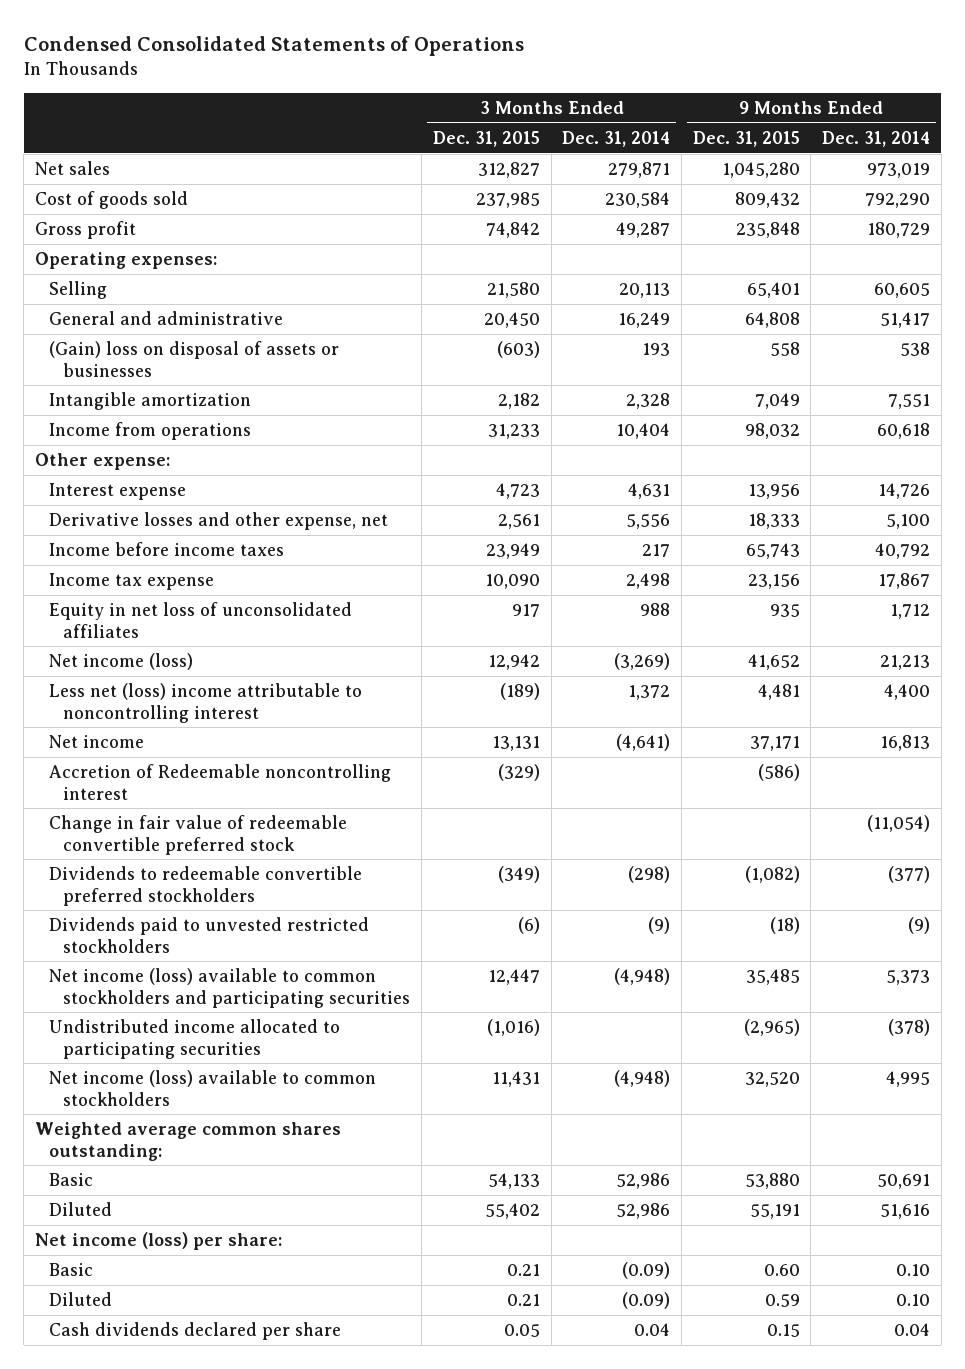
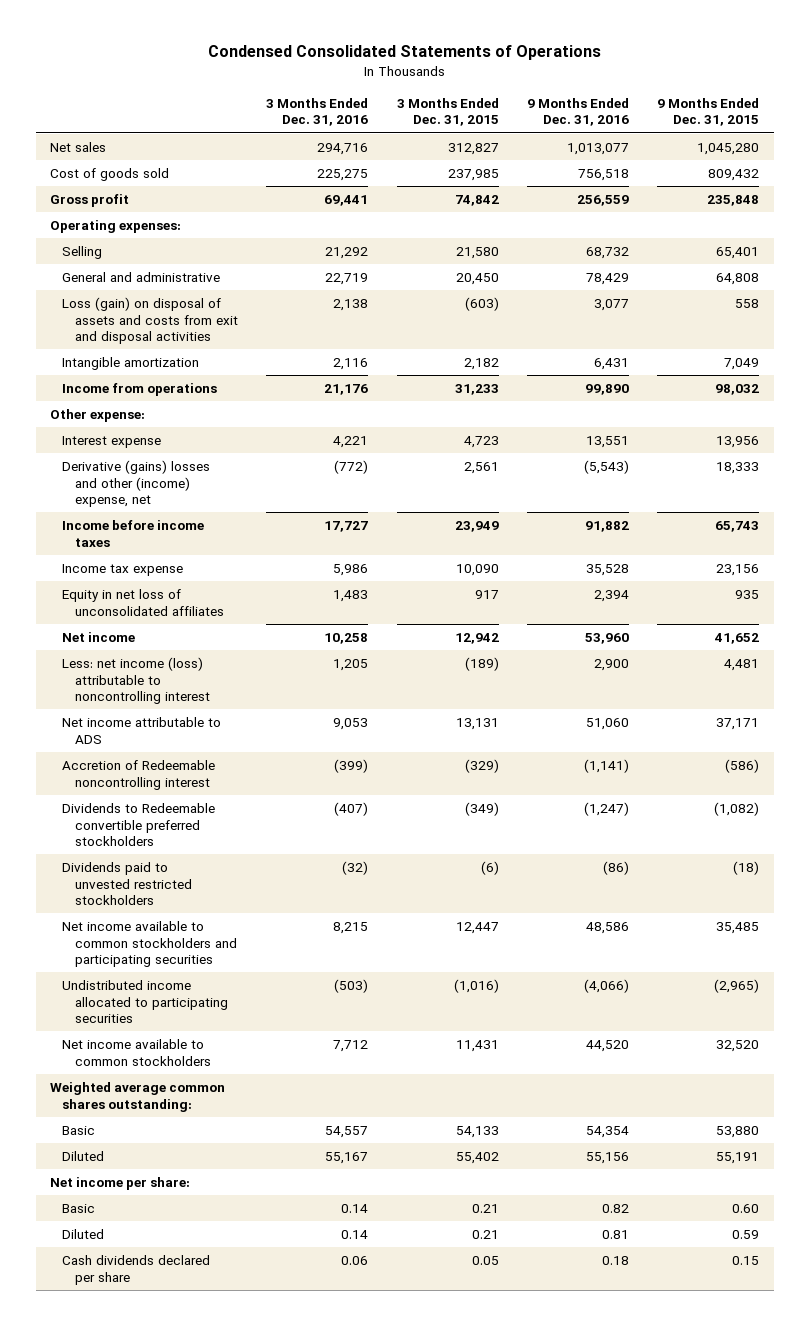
[562,130,671,147] Dec. 31, 2014 -> none
[822,130,931,147] Dec. 31, 2014 -> none
none -> [266,97,369,127] 3 Months Ended Dec. 31, 2016
none -> [526,97,629,127] 9 Months Ended Dec. 31, 2016
[49,341,340,377] (Gain) loss on disposal of assets or businesses -> [62,297,238,345] Loss (gain) on disposal of assets and costs from exit and disposal activities
[49,512,389,531] Derivative losses and other expense, net -> [62,460,211,508] Derivative (gains) losses and other (income) expense, net
[49,653,194,671] Net income (loss) -> [62,632,136,643] Net income
[49,683,363,723] Less net (loss) income attributable to noncontrolling interest -> [62,657,210,705] Less: net income (loss) attributable to noncontrolling interest
[49,735,145,749] Net income -> [62,717,222,744] Net income attributable to ADS
[49,815,348,855] Change in fair value of redeemable convertible preferred stock -> none
[49,866,363,906] Dividends to redeemable convertible preferred stockholders -> [62,803,216,847] Dividends to Redeemable convertible preferred stockholders
[49,968,411,1008] Net income (loss) available to common stockholders and participating securities -> [62,921,237,968] Net income available to common stockholders and participating securities
[49,1070,377,1106] Net income (loss) available to common stockholders -> [62,1039,211,1066] Net income available to common stockholders
[34,1232,282,1251] Net income (loss) per share: -> [50,1177,191,1191] Net income per share:

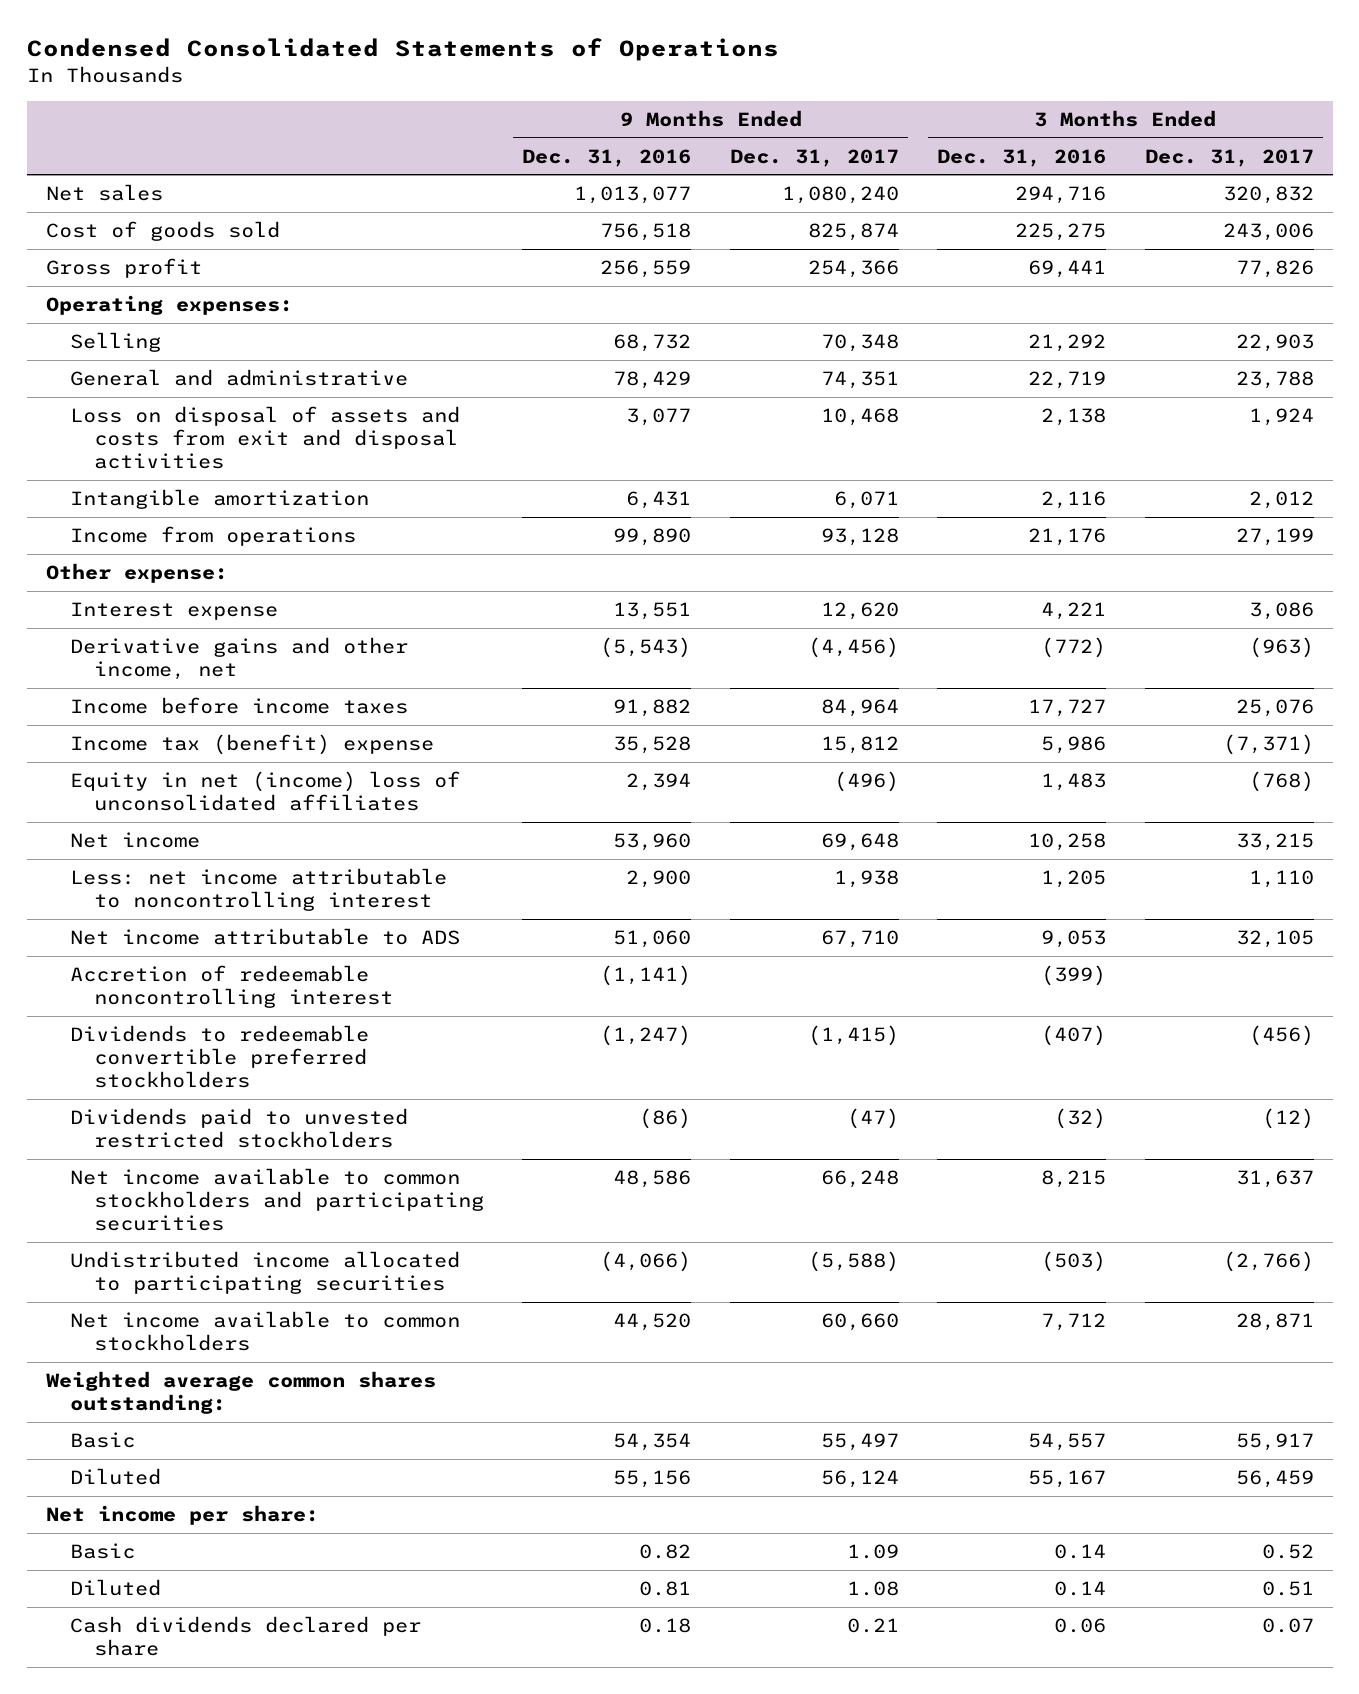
[396,97,499,127] 3 Months Ended Dec. 31, 2015 -> none
[657,97,760,127] 9 Months Ended Dec. 31, 2015 -> none
none -> [729,148,899,167] Dec. 31, 2017
none -> [1144,148,1314,167] Dec. 31, 2017
[62,297,238,345] Loss (gain) on disposal of assets and costs from exit and disposal activities -> [69,406,460,470] Loss on disposal of assets and costs from exit and disposal activities
[62,460,211,508] Derivative (gains) losses and other (income) expense, net -> [69,637,408,681] Derivative gains and other income, net
[62,564,184,577] Income tax expense -> [69,734,434,756] Income tax (benefit) expense
[62,589,224,616] Equity in net loss of unconsolidated affiliates -> [69,771,460,812] Equity in net (income) loss of unconsolidated affiliates
[62,657,210,705] Less: net income (loss) attributable to noncontrolling interest -> [69,868,447,912] Less: net income attributable to noncontrolling interest
[62,760,216,790] Accretion of Redeemable noncontrolling interest -> [69,965,394,1009] Accretion of redeemable noncontrolling interest
[62,803,216,847] Dividends to Redeemable convertible preferred stockholders -> [69,1025,369,1089] Dividends to redeemable convertible preferred stockholders

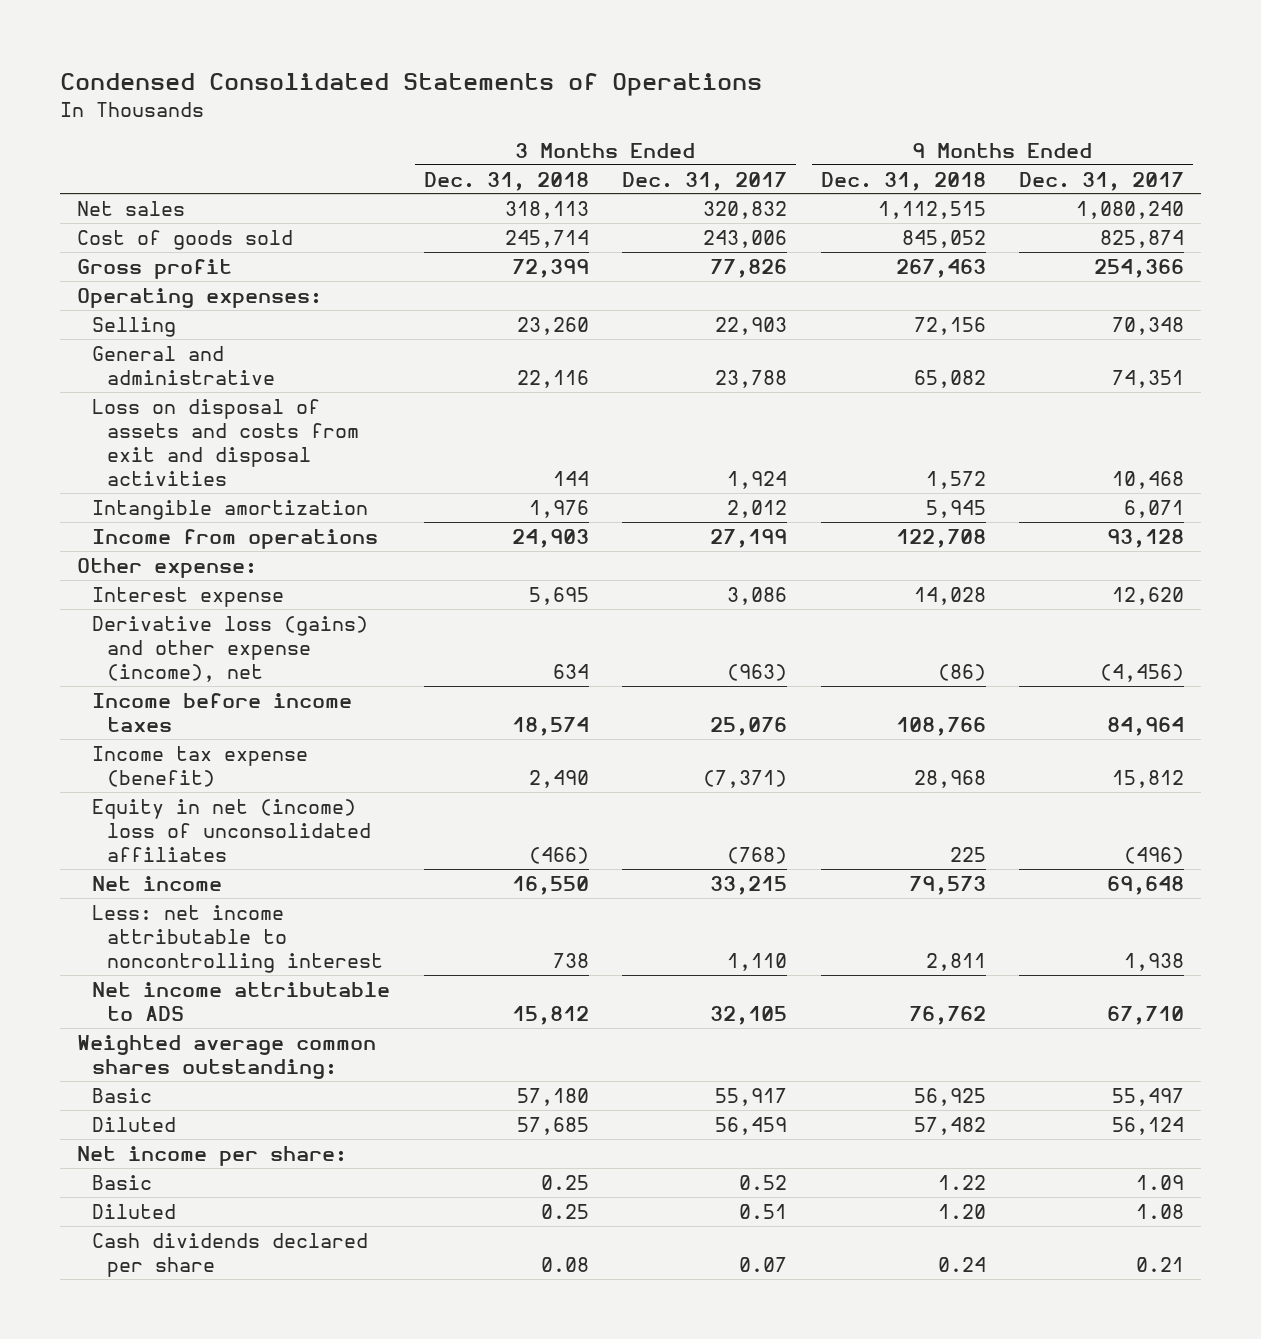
[522,148,692,167] Dec. 31, 2016 -> none
[937,148,1107,167] Dec. 31, 2016 -> none
none -> [423,171,589,191] Dec. 31, 2018
none -> [820,171,986,191] Dec. 31, 2018
[69,637,408,681] Derivative gains and other income, net -> [92,615,369,682] Derivative loss (gains) and other expense (income), net
[69,734,434,756] Income tax (benefit) expense -> [92,745,309,787] Income tax expense (benefit)
[69,965,394,1009] Accretion of redeemable noncontrolling interest -> none
[69,1025,369,1089] Dividends to redeemable convertible preferred stockholders -> none
[69,1108,408,1149] Dividends paid to unvested restricted stockholders -> none
[69,1168,485,1232] Net income available to common stockholders and participating securities -> none
[69,1251,460,1295] Undistributed income allocated to participating securities -> none
[69,1311,460,1352] Net income available to common stockholders -> none

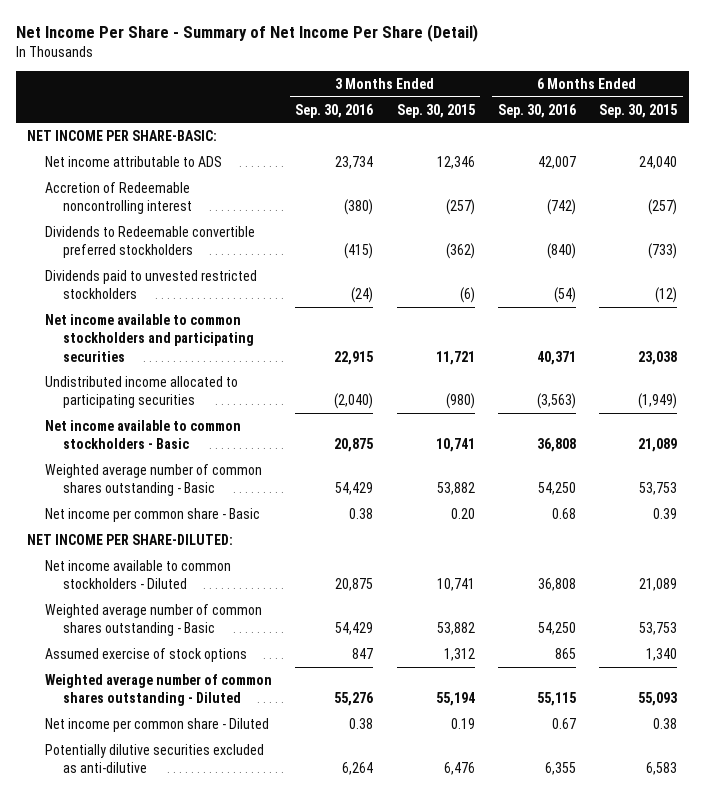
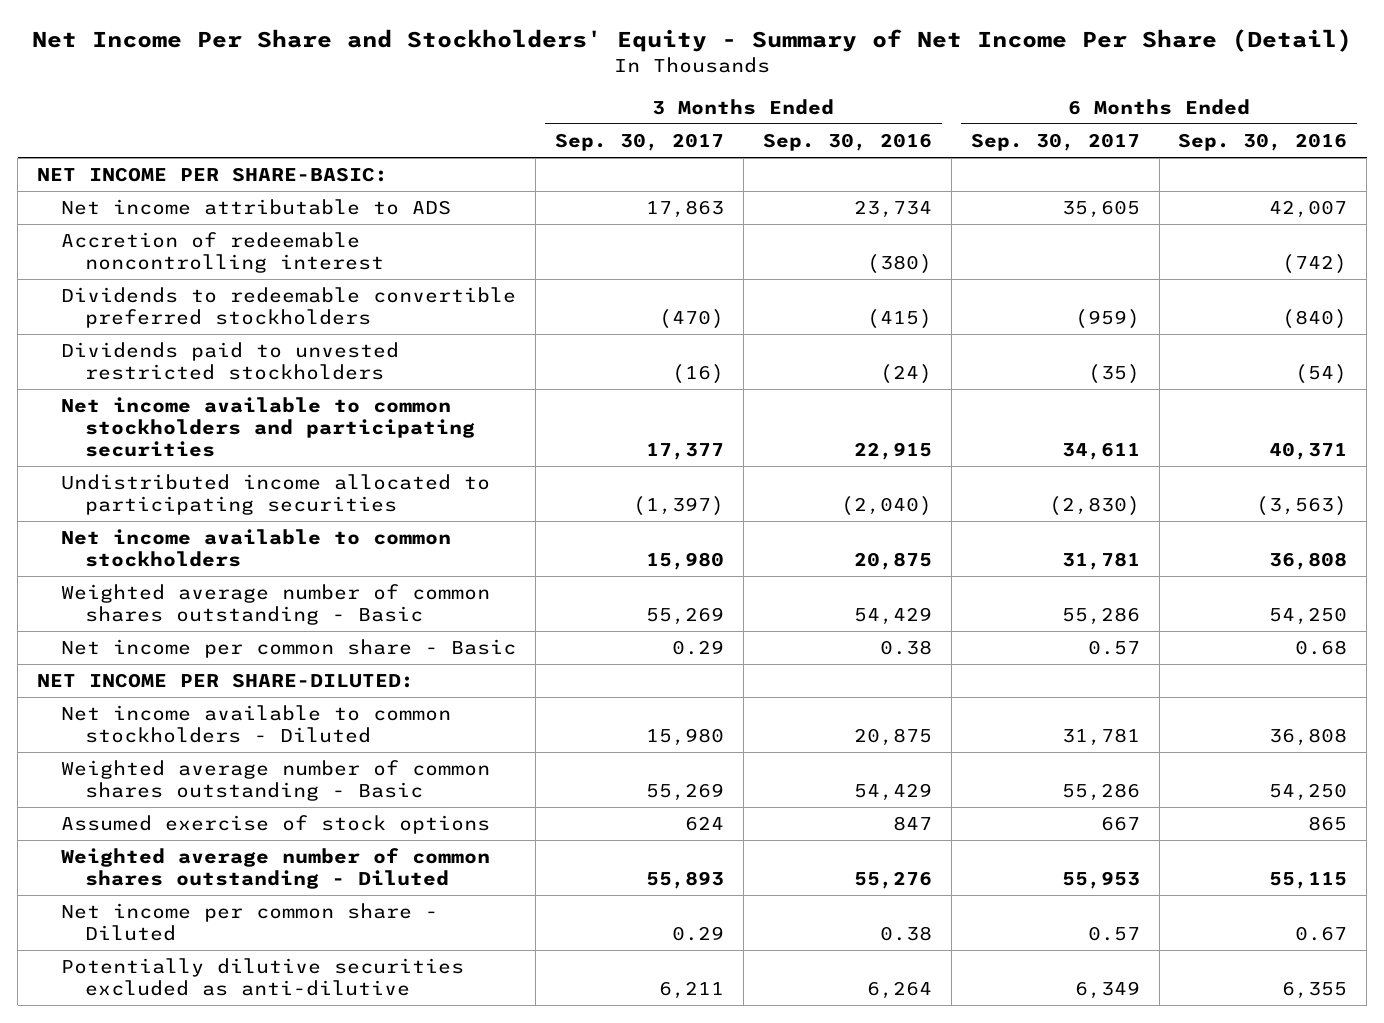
[15,23,478,42] Net Income Per Share - Summary of Net Income Per Share (Detail) -> [32,28,1353,52] Net Income Per Share and Stockholders' Equity - Summary of Net Income Per Share (Detail)
[396,103,475,118] Sep. 30, 2015 -> none
[598,103,677,118] Sep. 30, 2015 -> none
none -> [555,132,725,151] Sep. 30, 2017
none -> [970,132,1140,151] Sep. 30, 2017
[45,181,192,215] Accretion of Redeemable noncontrolling interest -> [61,232,385,274] Accretion of redeemable noncontrolling interest
[45,225,256,259] Dividends to Redeemable convertible preferred stockholders -> [61,287,517,329] Dividends to redeemable convertible preferred stockholders
[45,419,242,450] Net income available to common stockholders - Basic -> [61,529,452,568] Net income available to common stockholders

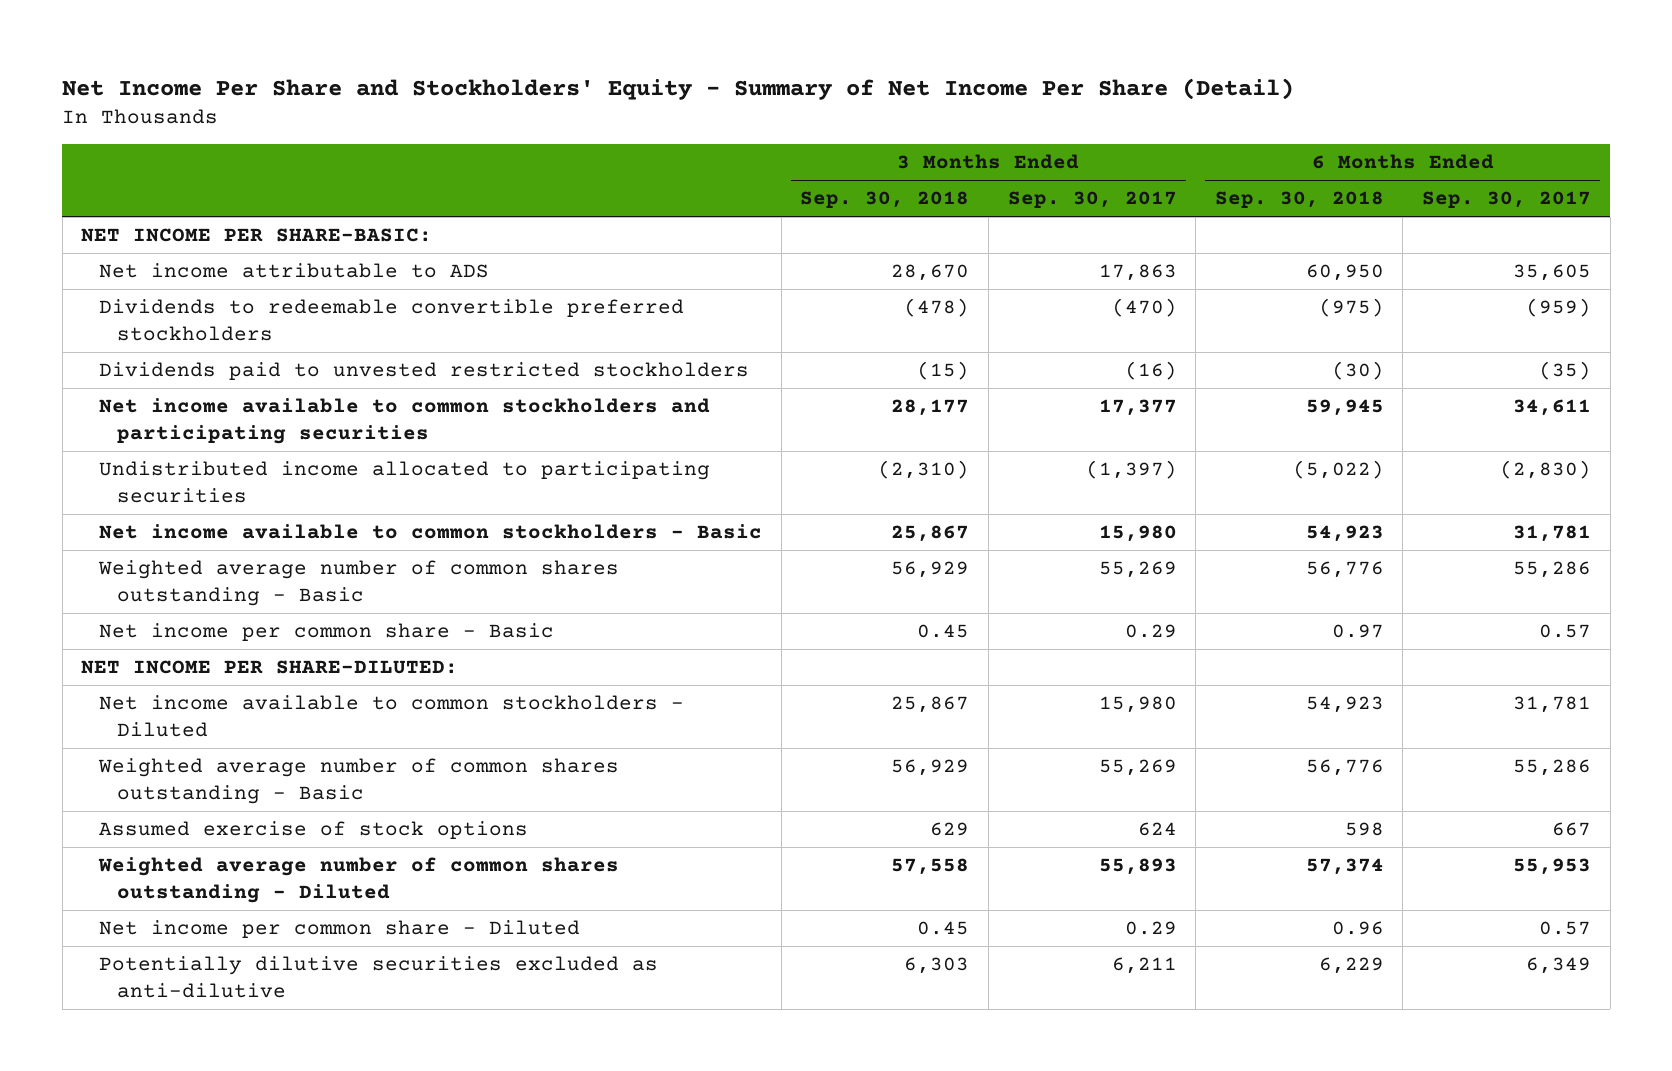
[762,132,932,151] Sep. 30, 2016 -> none
[1178,132,1348,151] Sep. 30, 2016 -> none
none -> [800,191,970,209] Sep. 30, 2018
none -> [1214,191,1384,209] Sep. 30, 2018
[61,232,385,274] Accretion of redeemable noncontrolling interest -> none
[61,529,452,568] Net income available to common stockholders -> [99,524,763,540] Net income available to common stockholders - Basic

